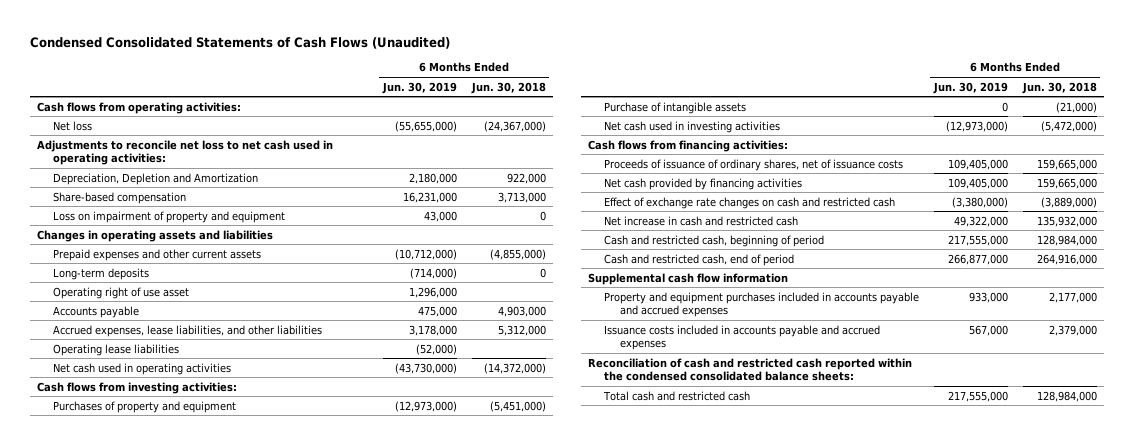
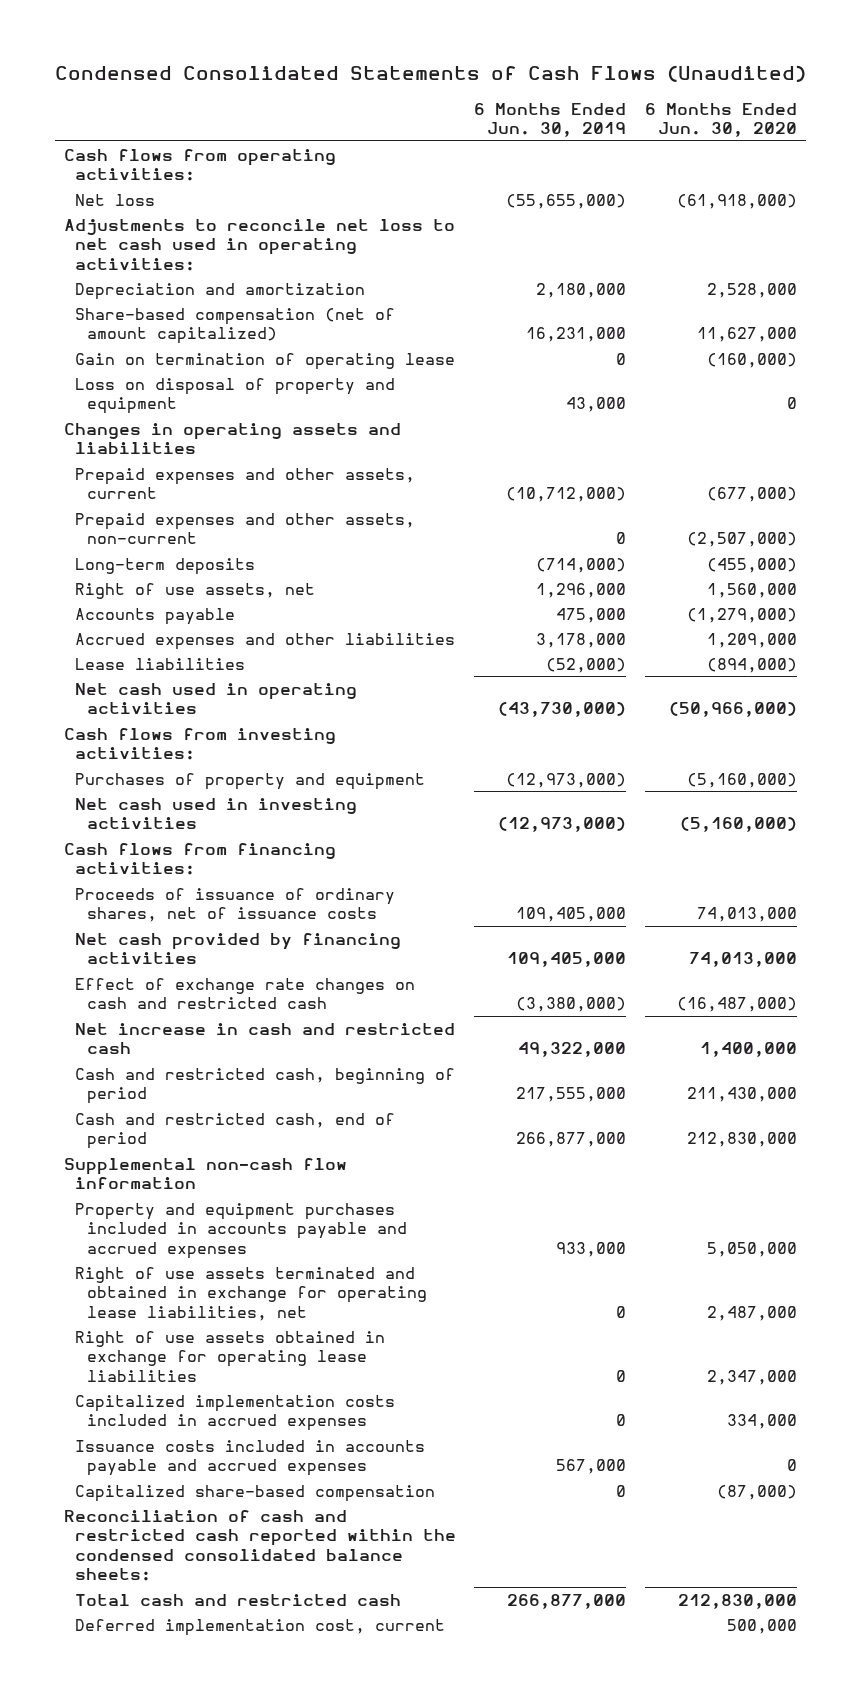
[470,81,546,94] Jun. 30, 2018 -> none
none -> [644,102,797,138] 6 Months Ended Jun. 30, 2020
[53,172,259,185] Depreciation, Depletion and Amortization -> [75,282,366,300] Depreciation and amortization
[53,191,187,204] Share-based compensation -> [75,307,396,345] Share-based compensation (net of amount capitalized)
none -> [75,352,456,370] Gain on termination of operating lease
[53,210,286,223] Loss on impairment of property and equipment -> [75,377,396,415] Loss on disposal of property and equipment
none -> [75,467,416,500] Prepaid expenses and other assets, current
[53,248,262,261] Prepaid expenses and other current assets -> [75,512,416,545] Prepaid expenses and other assets, non-current
[394,248,457,260] (10,712,000) -> [616,532,627,545] 0
[53,286,190,299] Operating right of use asset -> [75,582,316,599] Right of use assets, net
[53,324,323,337] Accrued expenses, lease liabilities, and other liabilities -> [75,632,456,650] Accrued expenses and other liabilities
[53,343,180,356] Operating lease liabilities -> [75,657,246,670] Lease liabilities
[604,101,747,114] Purchase of intangible assets -> none
[588,272,789,285] Supplemental cash flow information -> [63,1157,347,1190] Supplemental non-cash flow information
none -> [75,1266,427,1321] Right of use assets terminated and obtained in exchange for operating lease liabilities, net
none -> [75,1330,386,1382] Right of use assets obtained in exchange for operating lease liabilities
none -> [75,1394,396,1432] Capitalized implementation costs included in accrued expenses
none -> [75,1484,436,1502] Capitalized share-based compensation
[947,390,1008,402] 217,555,000 -> [507,1593,627,1609] 266,877,000
none -> [75,1618,446,1636] Deferred implementation cost, current

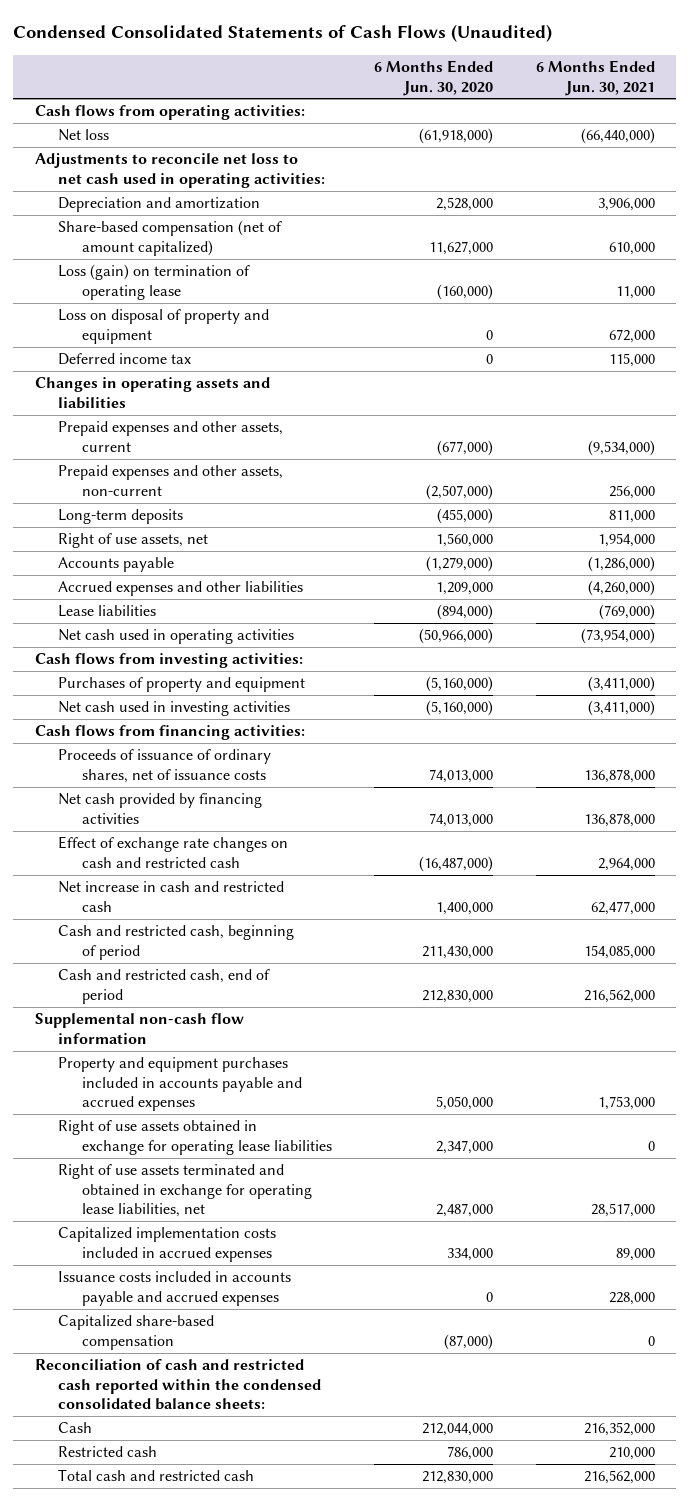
[474,102,627,138] 6 Months Ended Jun. 30, 2019 -> none
none -> [536,60,656,96] 6 Months Ended Jun. 30, 2021
[75,352,456,370] Gain on termination of operating lease -> [58,264,251,300] Loss (gain) on termination of operating lease
none -> [58,353,192,366] Deferred income tax
[75,1266,427,1321] Right of use assets terminated and obtained in exchange for operating lease liabilities, net -> [58,1164,312,1218] Right of use assets terminated and obtained in exchange for operating lease liabilities, net
none -> [58,1422,93,1434] Cash
none -> [58,1446,158,1458] Restricted cash
[75,1618,446,1636] Deferred implementation cost, current -> none

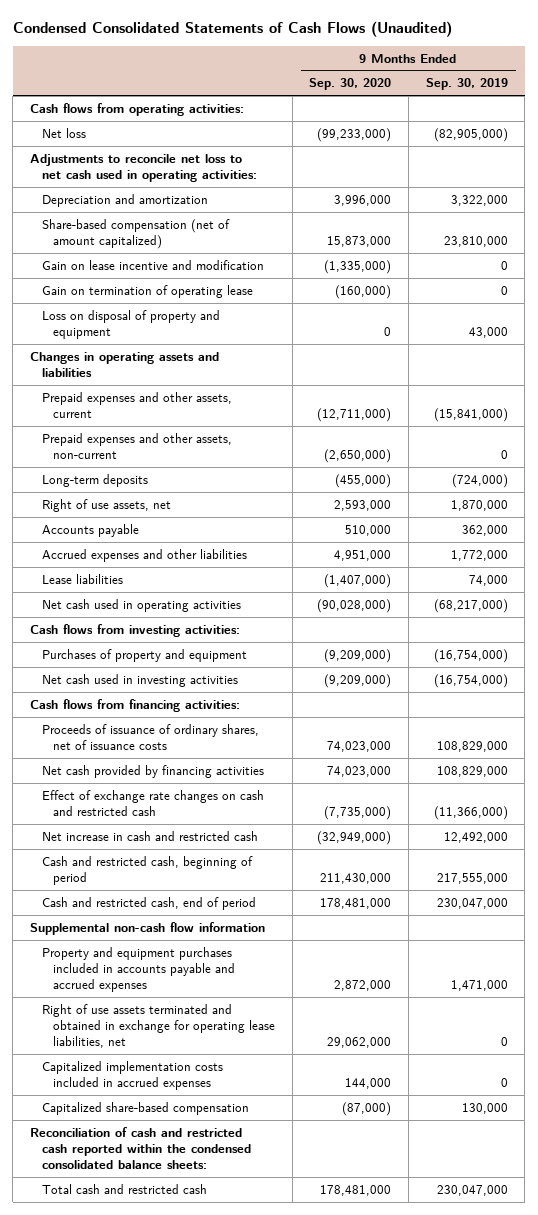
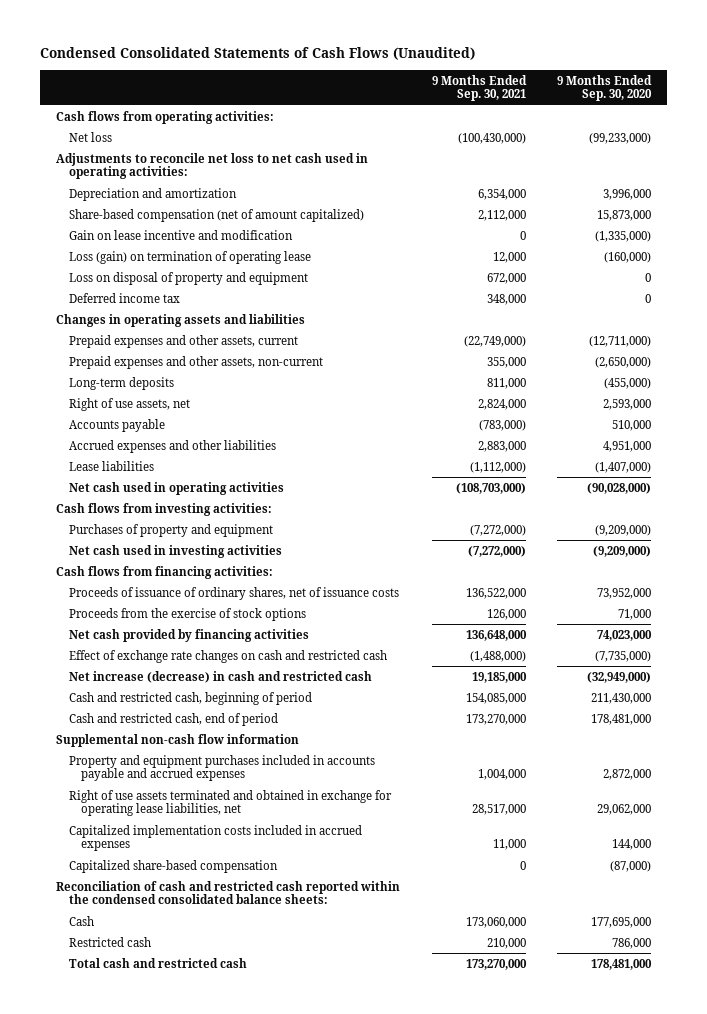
[425,78,508,91] Sep. 30, 2019 -> none
none -> [431,74,527,102] 9 Months Ended Sep. 30, 2021
[41,284,253,298] Gain on termination of operating lease -> [68,250,311,264] Loss (gain) on termination of operating lease
none -> [68,292,180,303] Deferred income tax
[327,740,392,752] 74,023,000 -> [597,587,652,599] 73,952,000
none -> [68,607,306,621] Proceeds from the exercise of stock options
[41,830,258,841] Net increase in cash and restricted cash -> [68,670,372,683] Net increase (decrease) in cash and restricted cash
none -> [68,915,94,926] Cash
none -> [68,936,151,947] Restricted cash

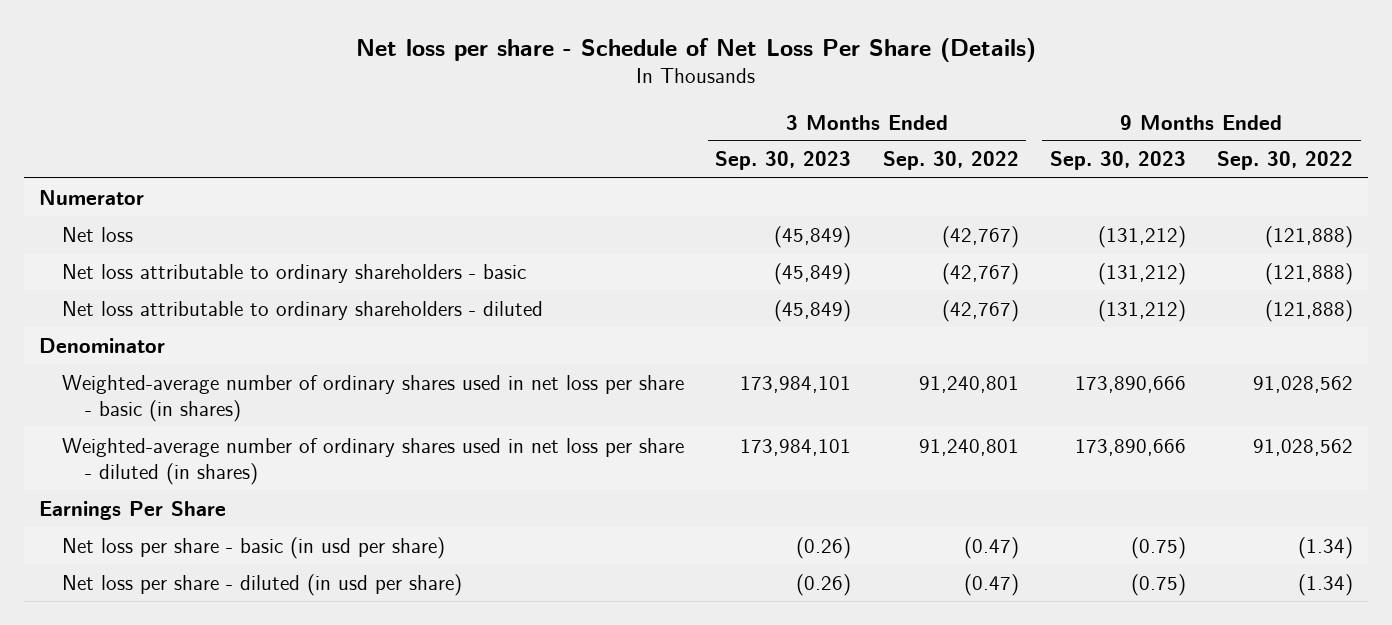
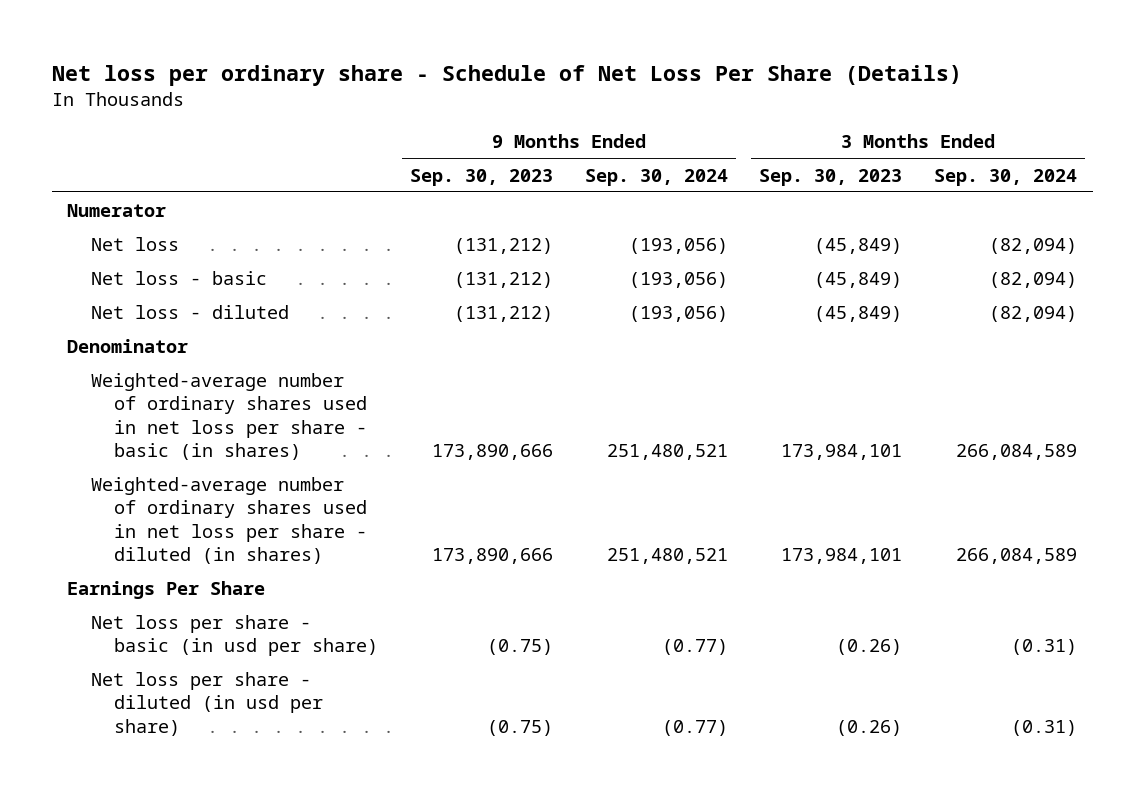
[355,37,1036,62] Net loss per share - Schedule of Net Loss Per Share (Details) -> [51,64,962,86] Net loss per ordinary share - Schedule of Net Loss Per Share (Details)
[882,151,1019,171] Sep. 30, 2022 -> none
[1216,151,1353,171] Sep. 30, 2022 -> none
none -> [584,168,728,186] Sep. 30, 2024
none -> [934,168,1078,186] Sep. 30, 2024
[62,263,527,283] Net loss attributable to ordinary shareholders - basic -> [90,270,267,285] Net loss - basic
[62,300,544,320] Net loss attributable to ordinary shareholders - diluted -> [90,304,289,319] Net loss - diluted

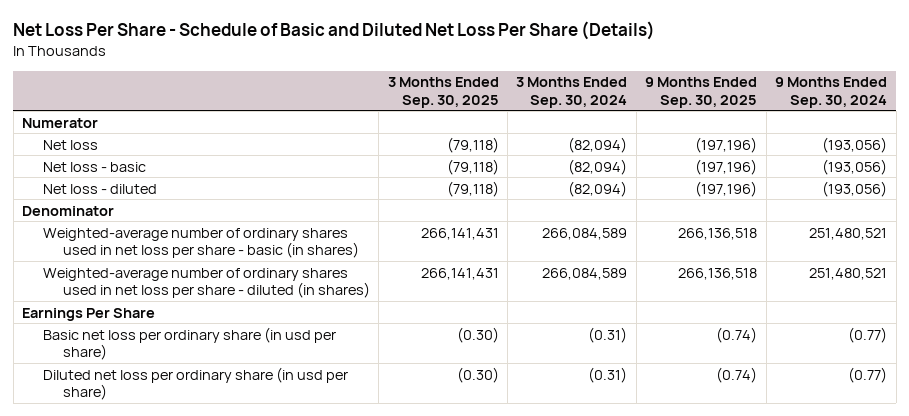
[51,64,962,86] Net loss per ordinary share - Schedule of Net Loss Per Share (Details) -> [13,21,656,41] Net Loss Per Share - Schedule of Basic and Diluted Net Loss Per Share (Details)
[409,168,553,186] Sep. 30, 2023 -> none
[759,168,903,186] Sep. 30, 2023 -> none
none -> [387,77,499,108] 3 Months Ended Sep. 30, 2025
none -> [645,77,758,108] 9 Months Ended Sep. 30, 2025
[90,614,378,657] Net loss per share - basic (in usd per share) -> [42,326,336,360] Basic net loss per ordinary share (in usd per share)
[90,671,323,736] Net loss per share - diluted (in usd per share) -> [42,366,348,400] Diluted net loss per ordinary share (in usd per share)

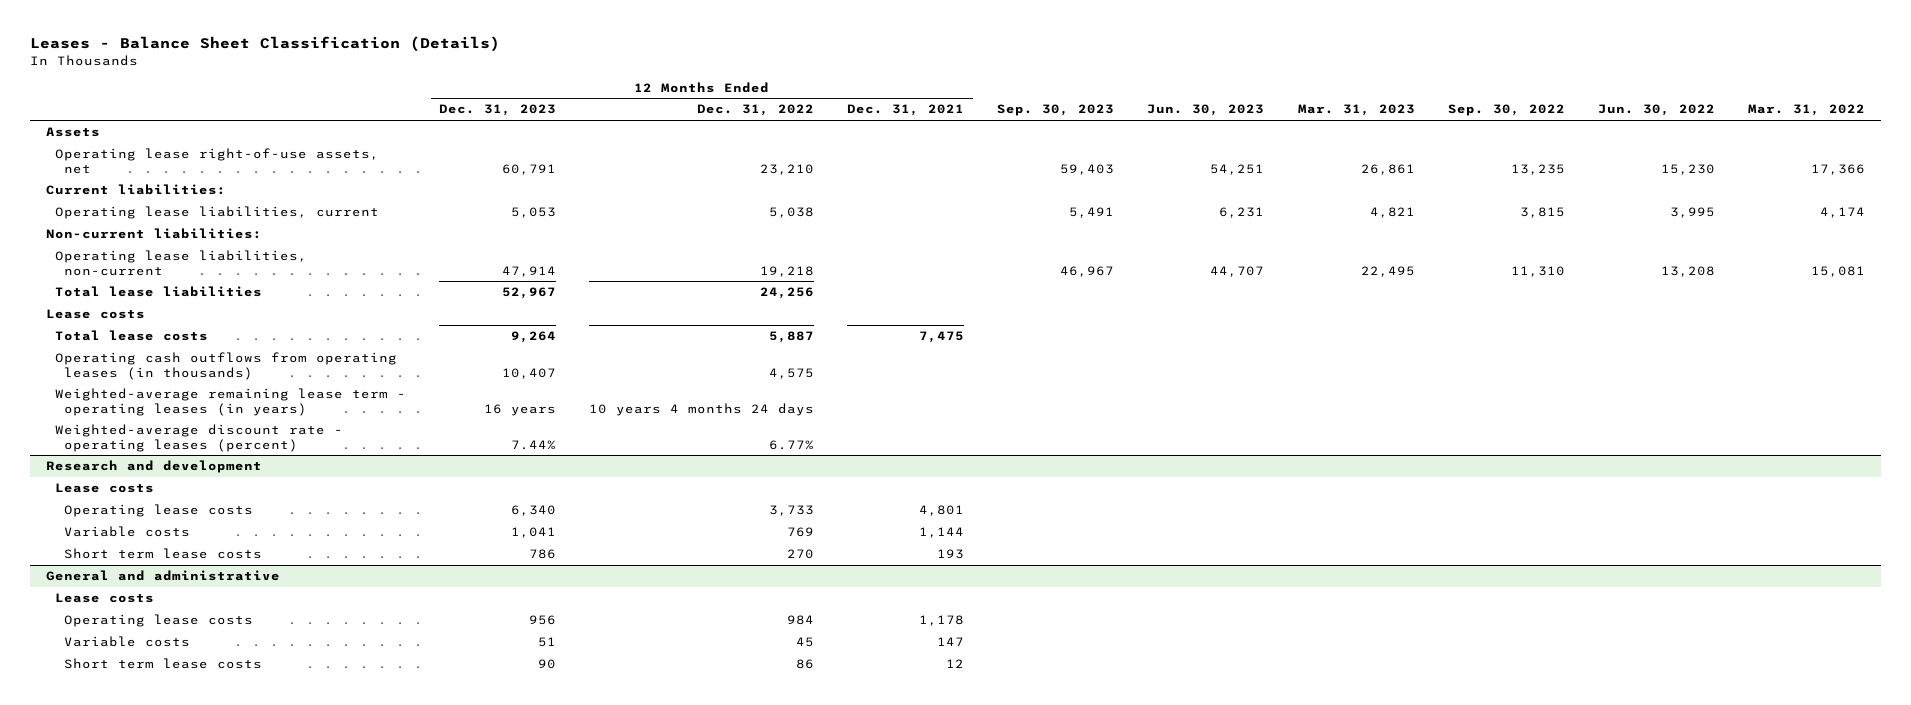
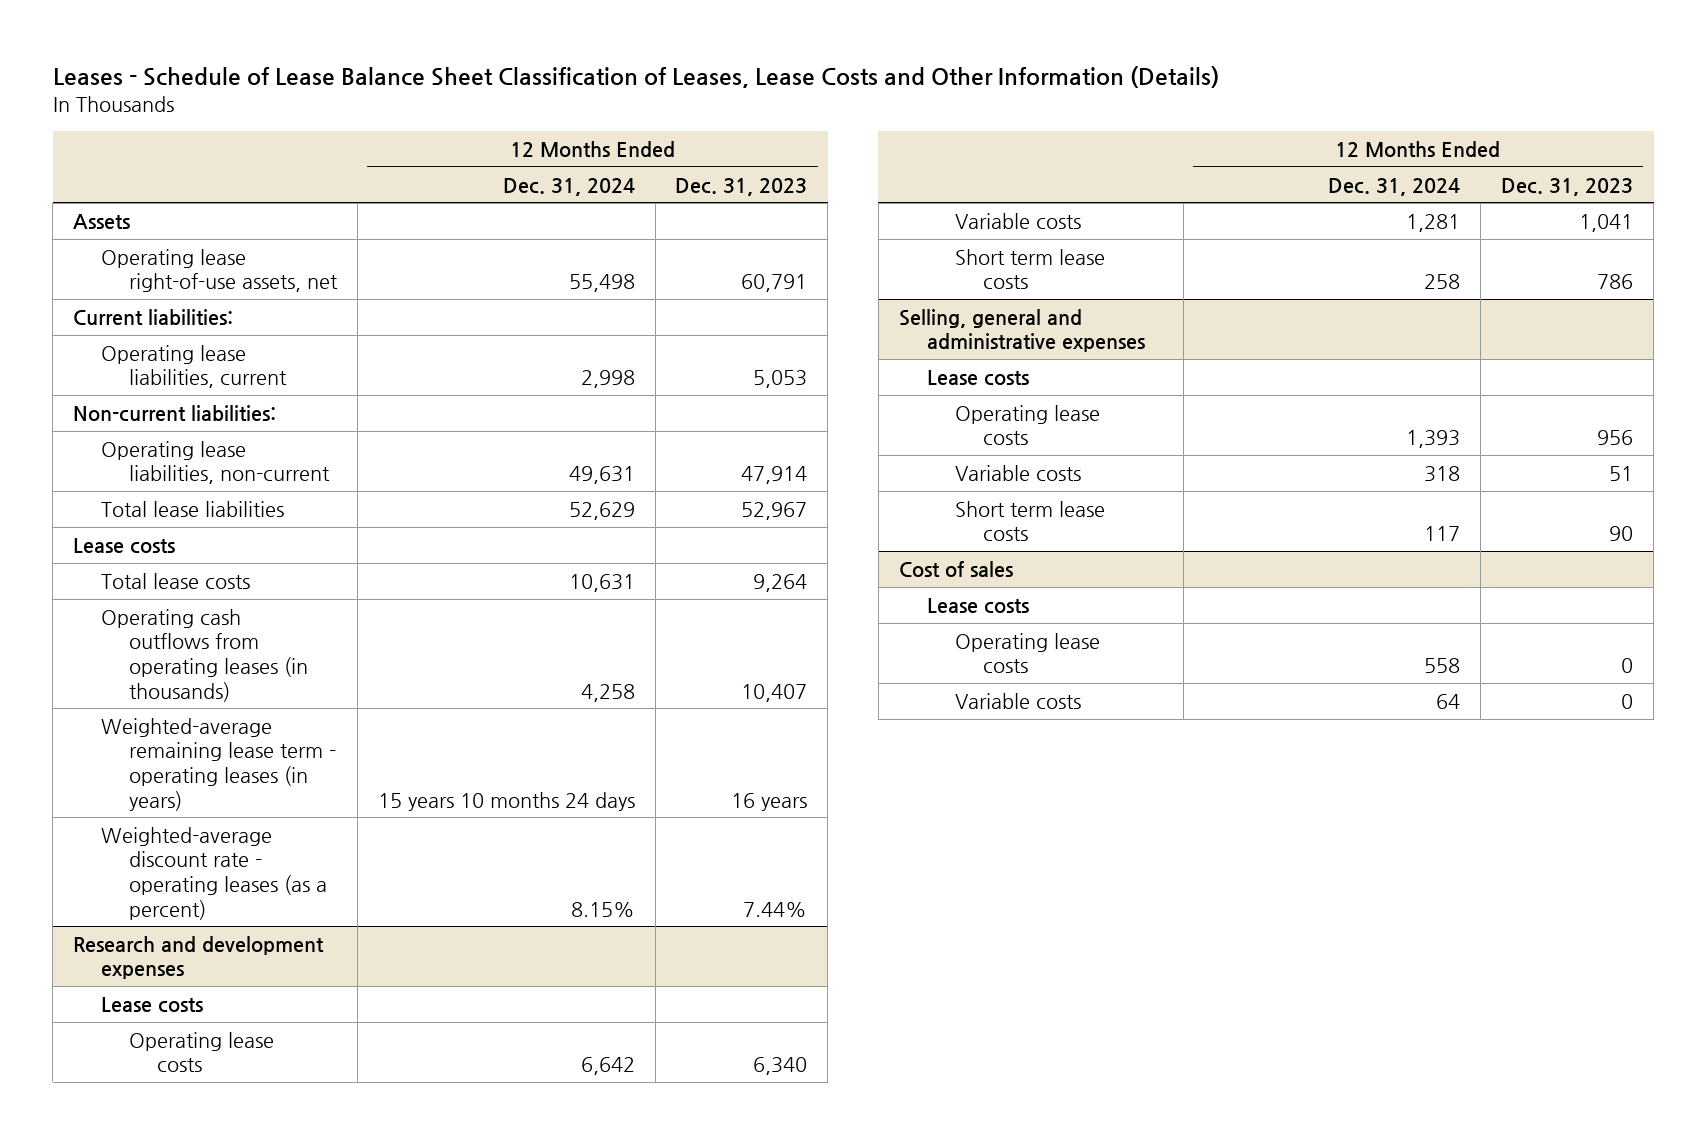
[29,36,500,53] Leases - Balance Sheet Classification (Details) -> [52,65,1219,88] Leases - Schedule of Lease Balance Sheet Classification of Leases, Lease Costs and Other Information (Details)
[697,104,815,117] Dec. 31, 2022 -> none
[847,104,965,117] Dec. 31, 2021 -> none
[997,104,1115,117] Sep. 30, 2023 -> none
[1147,104,1265,117] Jun. 30, 2023 -> none
[1297,104,1415,117] Mar. 31, 2023 -> none
[1447,104,1565,117] Sep. 30, 2022 -> none
[1597,104,1715,117] Jun. 30, 2022 -> none
[1747,104,1865,117] Mar. 31, 2022 -> none
none -> [502,177,635,196] Dec. 31, 2024
[55,424,344,452] Weighted-average discount rate - operating leases (percent) -> [100,826,327,920] Weighted-average discount rate - operating leases (as a percent)
[46,460,263,474] Research and development -> [72,935,324,980] Research and development expenses
[46,570,281,582] General and administrative -> [898,308,1145,353] Selling, general and administrative expenses
none -> [898,560,1013,577] Cost of sales
none -> [926,597,1029,614] Lease costs
none -> [954,632,1100,674] Operating lease costs
none -> [954,692,1081,709] Variable costs

